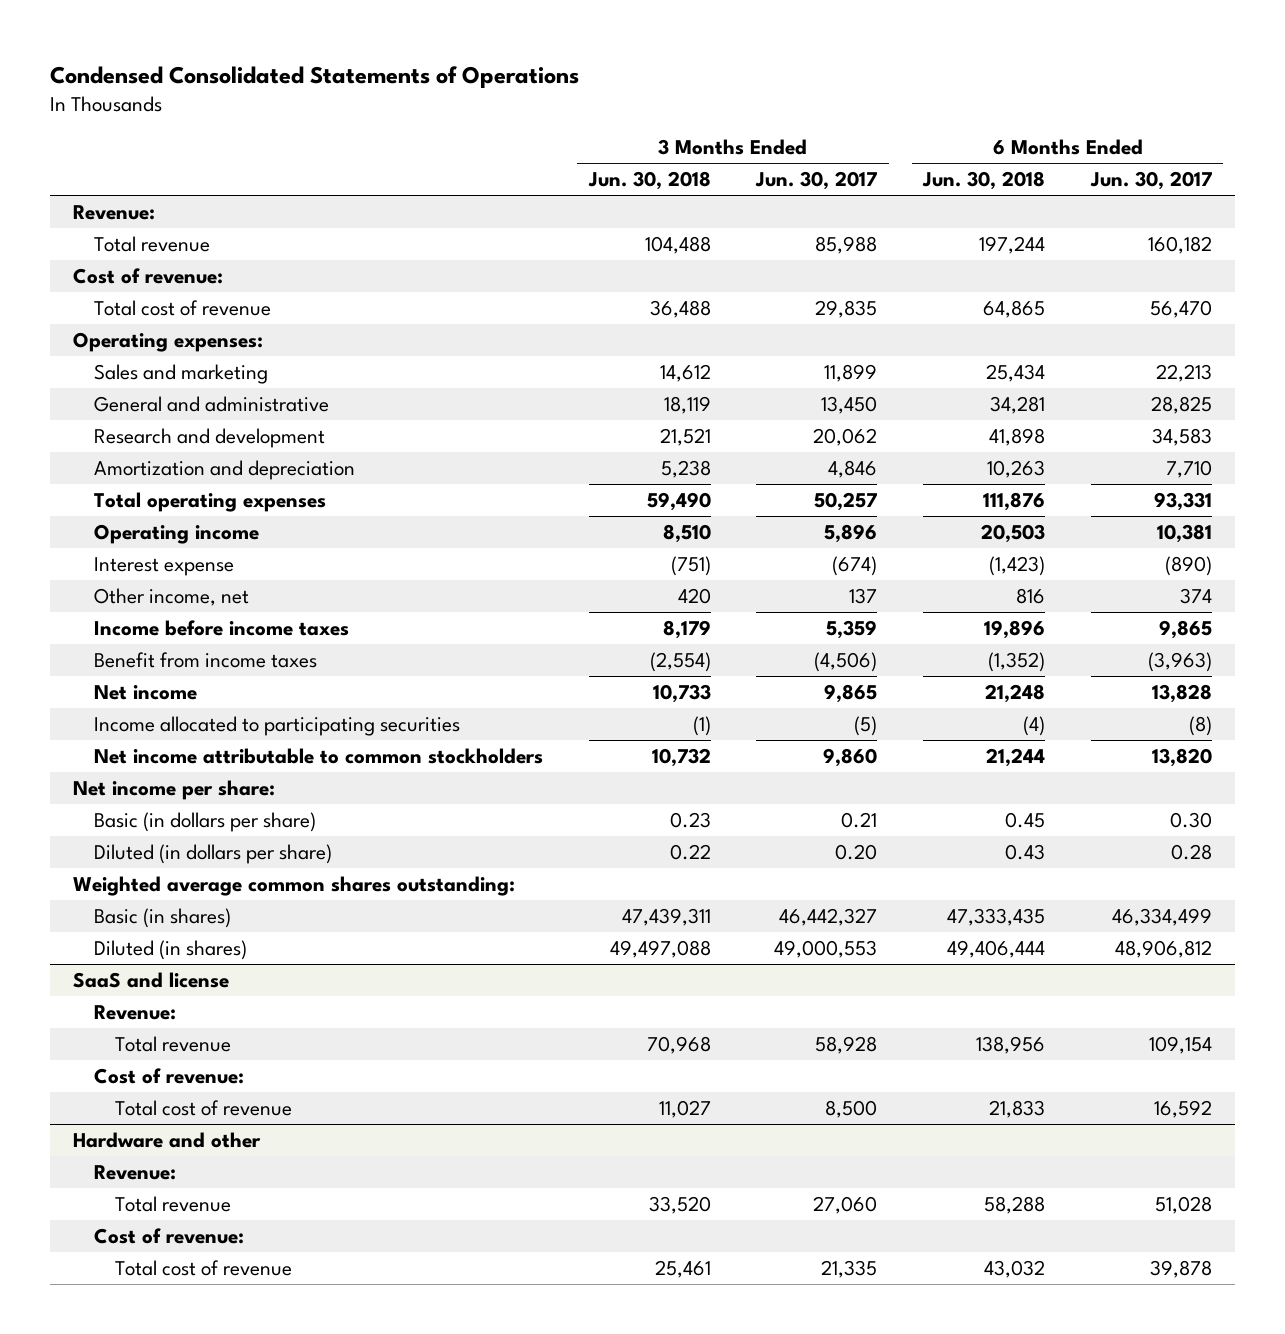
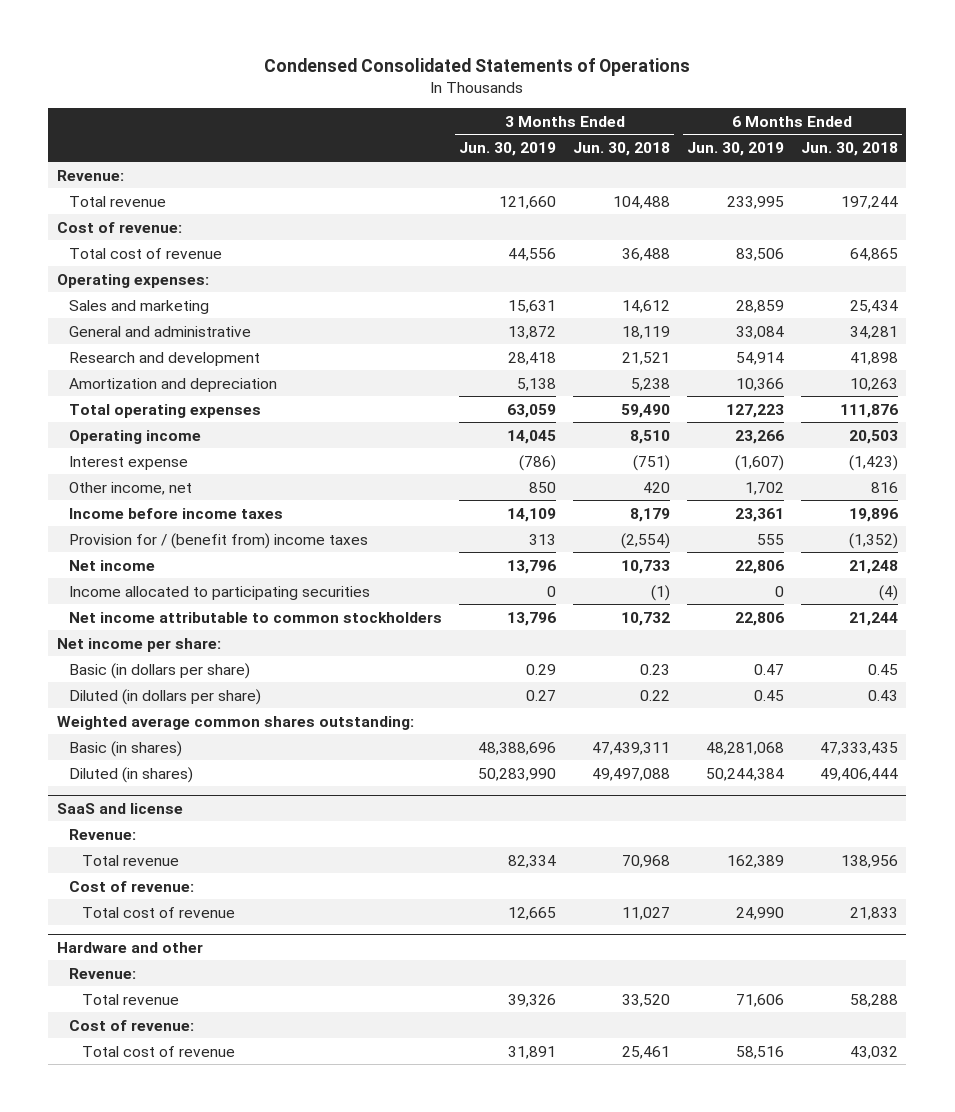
[755,171,878,191] Jun. 30, 2017 -> none
[1089,171,1212,191] Jun. 30, 2017 -> none
none -> [459,142,557,157] Jun. 30, 2019
none -> [686,142,784,157] Jun. 30, 2019
[94,651,318,668] Benefit from income taxes -> [69,532,369,549] Provision for / (benefit from) income taxes

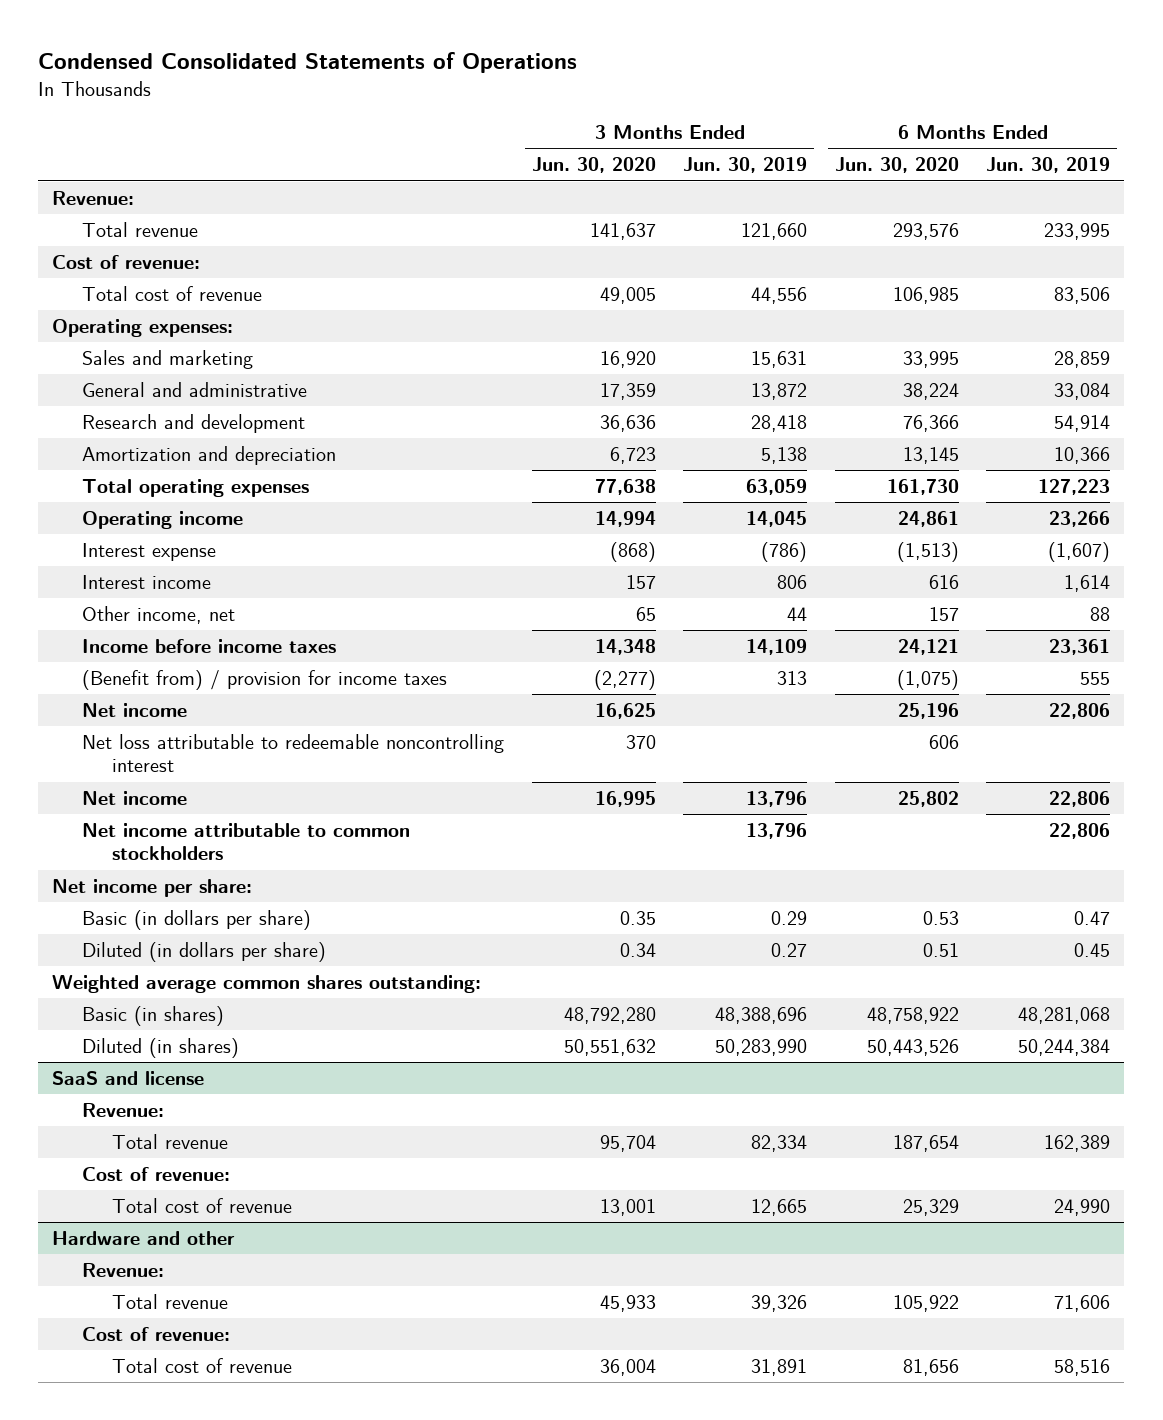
[572,142,670,157] Jun. 30, 2018 -> none
[800,142,898,157] Jun. 30, 2018 -> none
none -> [531,157,656,174] Jun. 30, 2020
none -> [834,157,959,174] Jun. 30, 2020
none -> [82,575,212,590] Interest income
[529,481,557,493] 850 -> [787,607,808,622] 44
[744,481,784,495] 1,702 -> [1090,607,1111,622] 88
[69,532,369,549] Provision for / (benefit from) income taxes -> [82,670,448,691] (Benefit from) / provision for income taxes
none -> [82,703,188,718] Net income
none -> [82,734,505,773] Net loss attributable to redeemable noncontrolling interest
[69,585,371,600] Income allocated to participating securities -> none

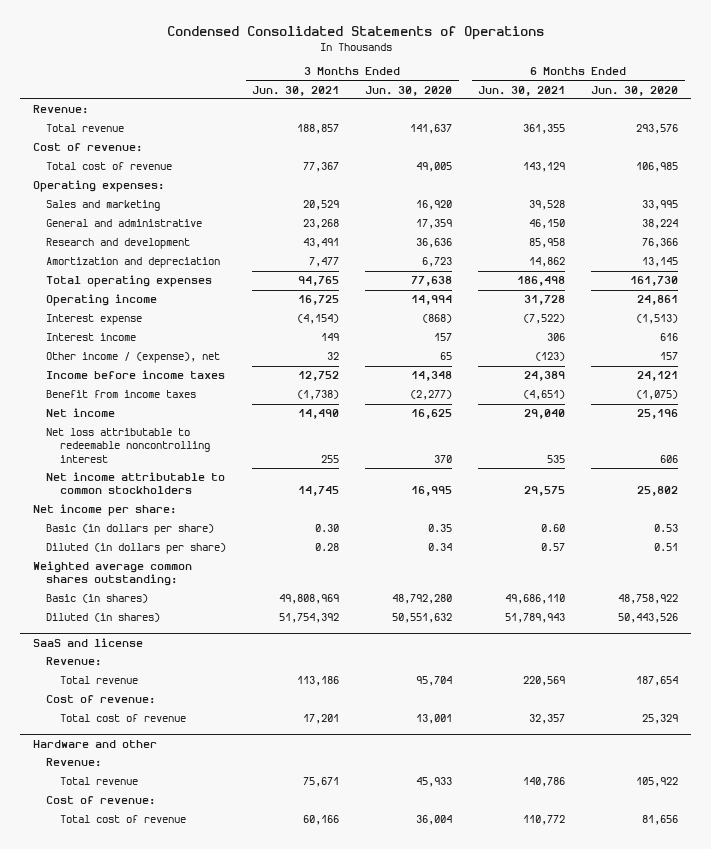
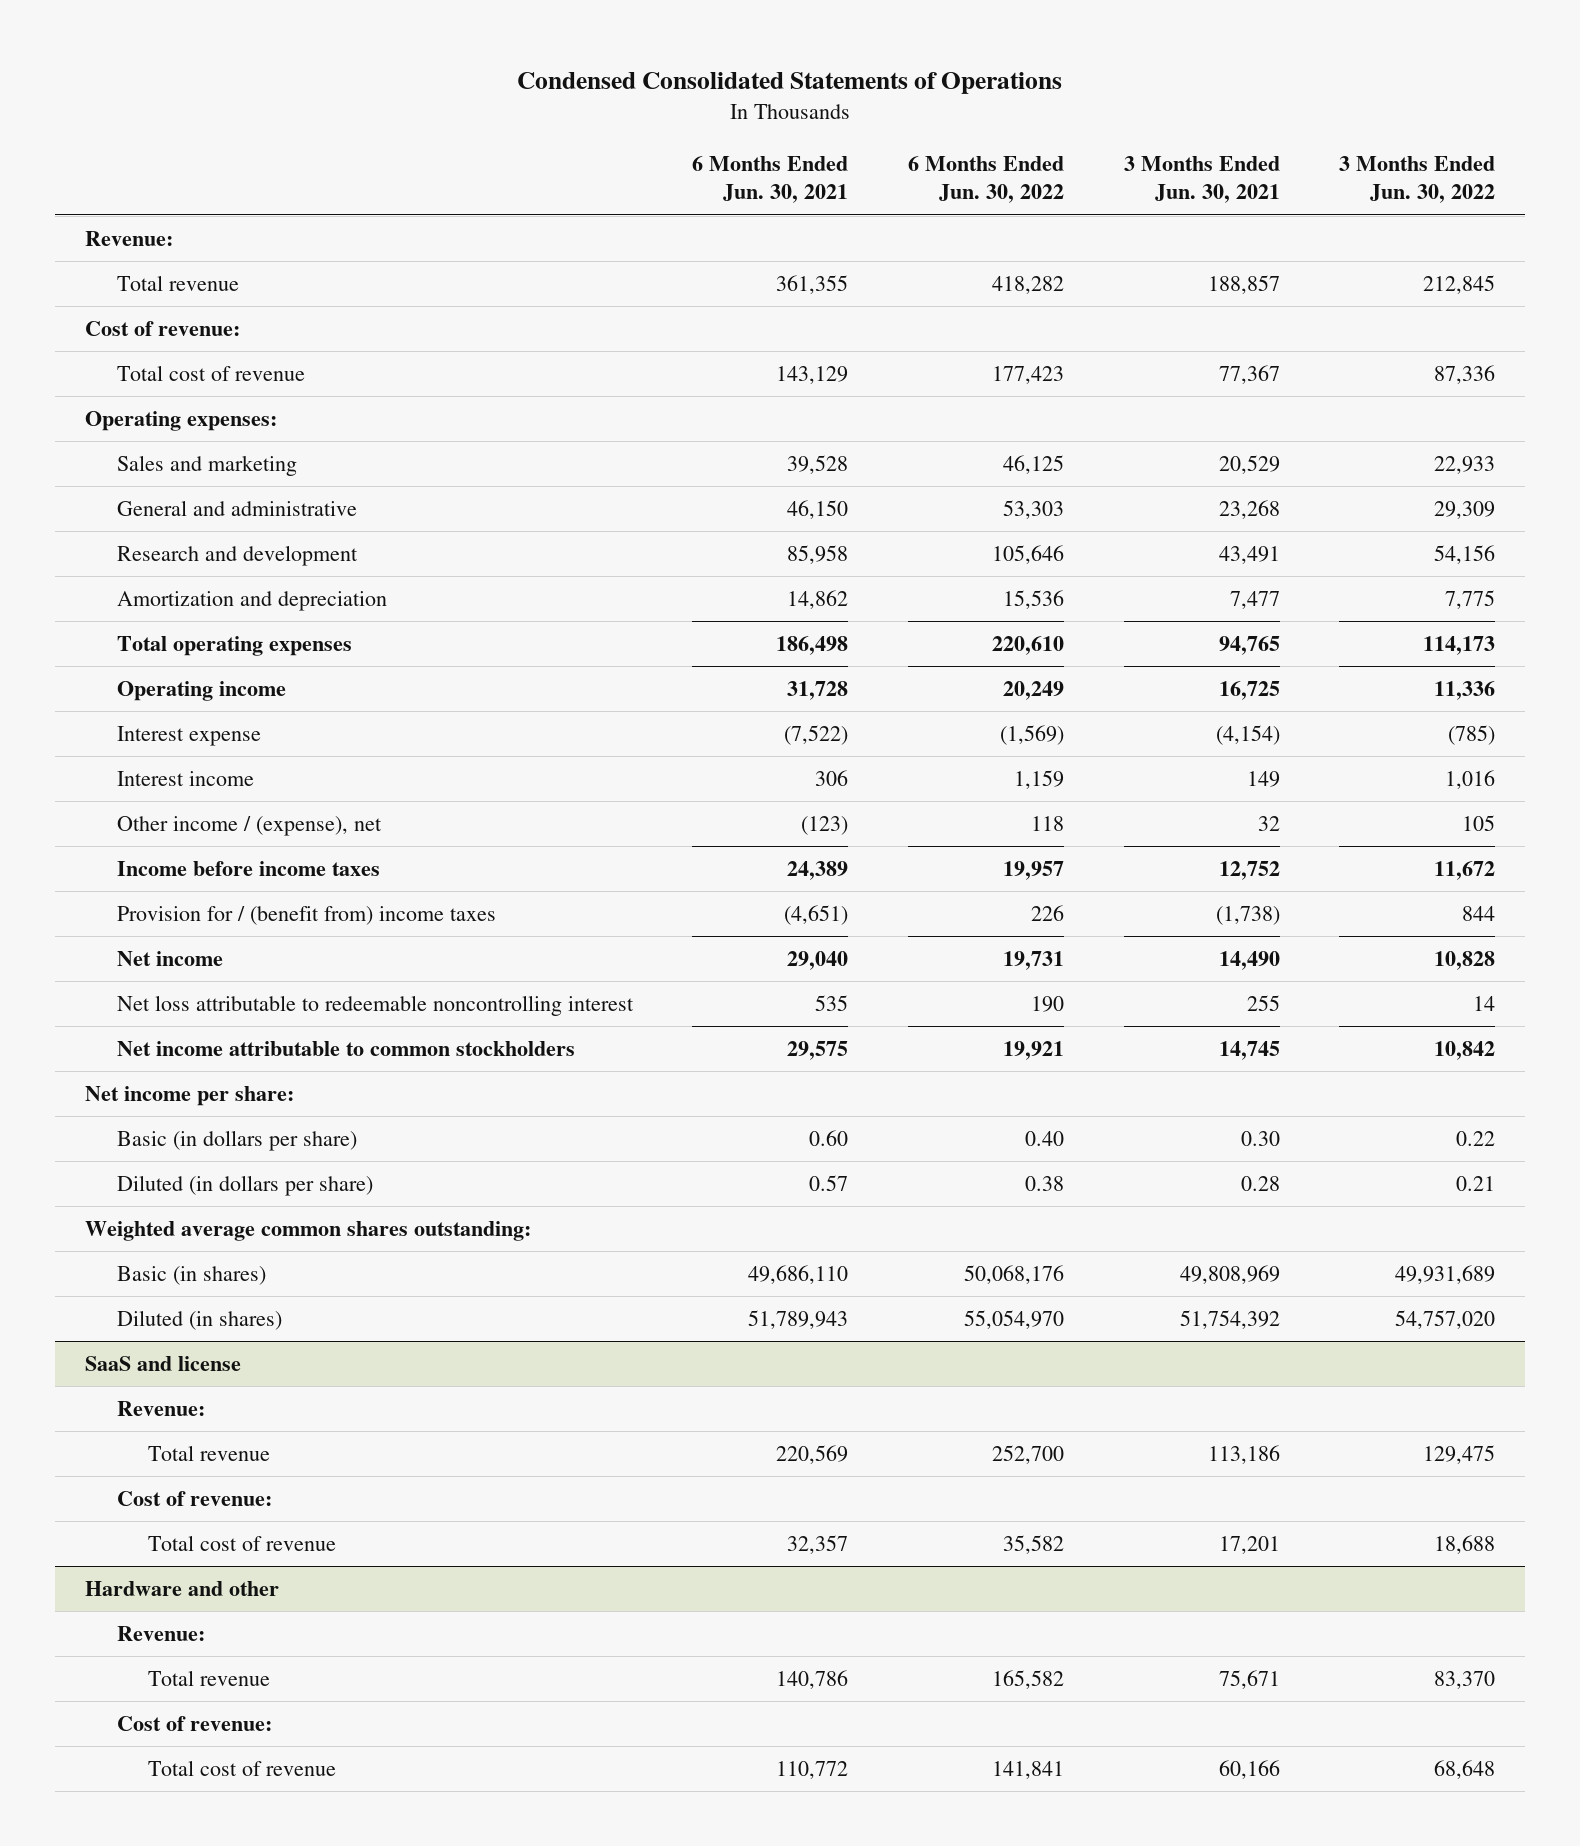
[365,85,453,96] Jun. 30, 2020 -> none
[591,85,679,96] Jun. 30, 2020 -> none
none -> [908,156,1065,204] 6 Months Ended Jun. 30, 2022
none -> [1339,156,1496,204] 3 Months Ended Jun. 30, 2022
[46,390,197,399] Benefit from income taxes -> [116,905,496,925] Provision for / (benefit from) income taxes

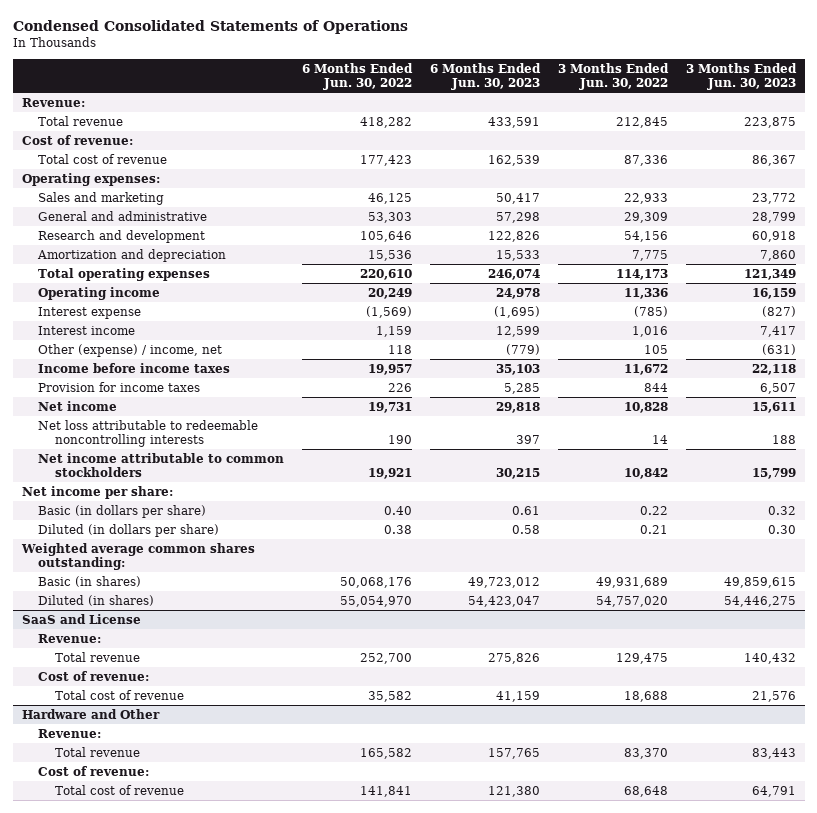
[692,156,849,204] 6 Months Ended Jun. 30, 2021 -> none
[1123,156,1280,204] 3 Months Ended Jun. 30, 2021 -> none
none -> [430,62,542,90] 6 Months Ended Jun. 30, 2023
none -> [685,62,797,90] 3 Months Ended Jun. 30, 2023
[116,815,382,836] Other income / (expense), net -> [38,344,223,358] Other (expense) / income, net
[116,905,496,925] Provision for / (benefit from) income taxes -> [38,382,201,393] Provision for income taxes
[116,994,634,1016] Net loss attributable to redeemable noncontrolling interest -> [38,420,259,447] Net loss attributable to redeemable noncontrolling interests
[84,1355,241,1371] SaaS and license -> [21,614,141,625] SaaS and License
[84,1580,279,1596] Hardware and other -> [21,709,160,720] Hardware and Other

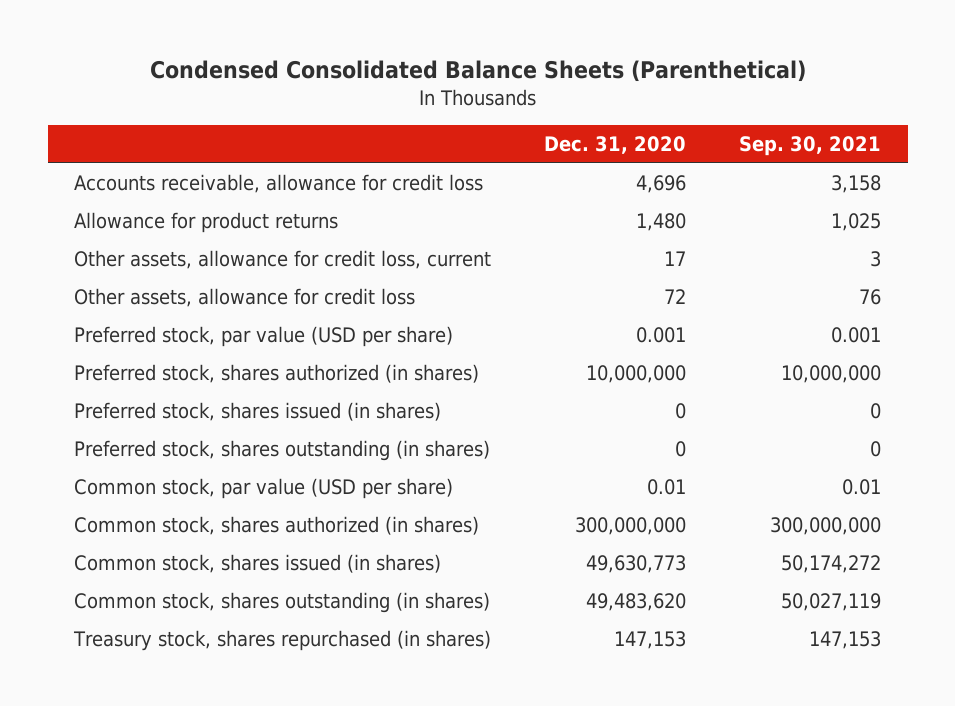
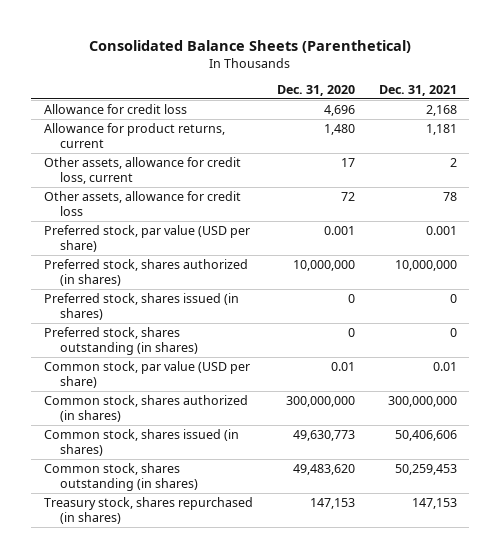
[149,60,806,83] Condensed Consolidated Balance Sheets (Parenthetical) -> [89,39,412,53] Consolidated Balance Sheets (Parenthetical)
[739,136,882,157] Sep. 30, 2021 -> none
none -> [378,84,457,96] Dec. 31, 2021
[74,174,484,194] Accounts receivable, allowance for credit loss -> [43,103,187,114] Allowance for credit loss
[74,212,339,234] Allowance for product returns -> [43,122,225,148] Allowance for product returns, current

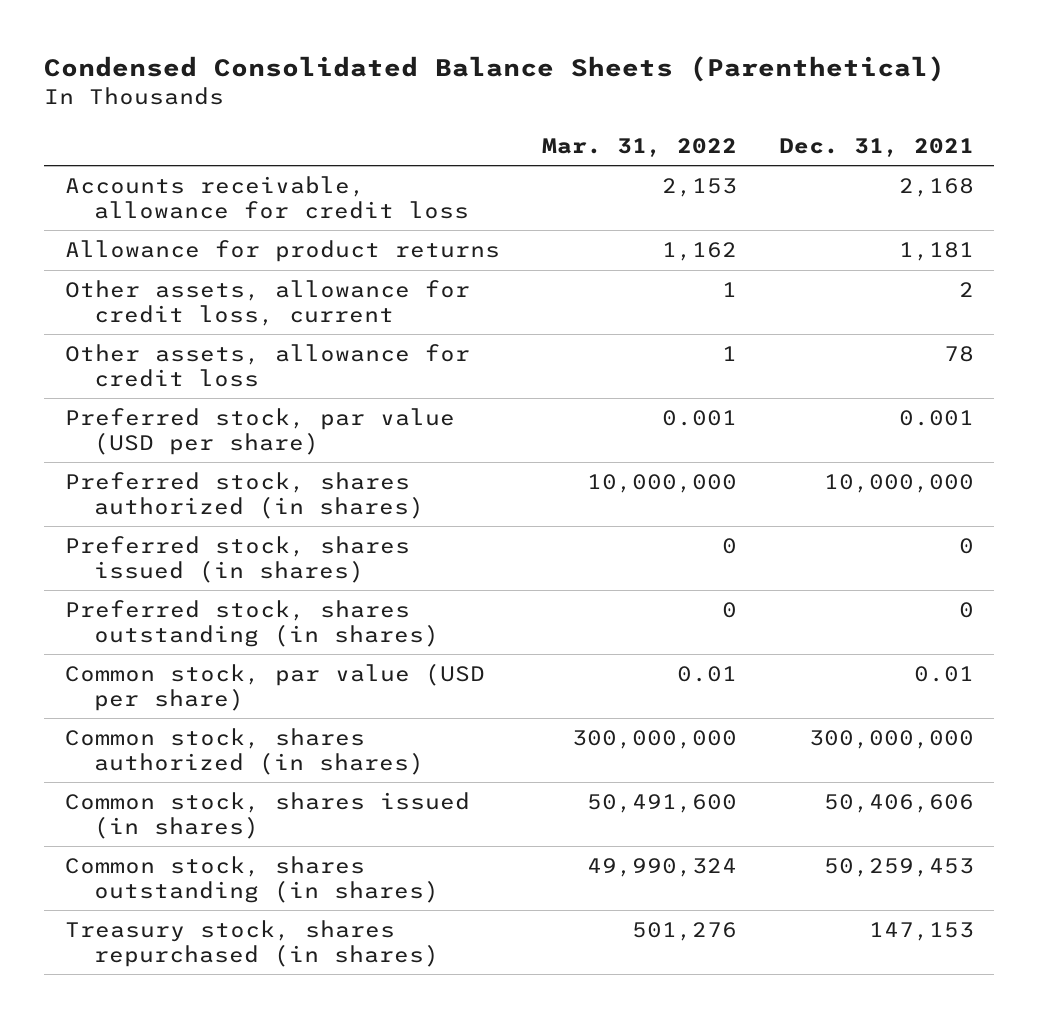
[89,39,412,53] Consolidated Balance Sheets (Parenthetical) -> [44,56,946,83] Condensed Consolidated Balance Sheets (Parenthetical)
[276,84,355,96] Dec. 31, 2020 -> none
none -> [541,137,737,157] Mar. 31, 2022
[43,103,187,114] Allowance for credit loss -> [64,176,470,219] Accounts receivable, allowance for credit loss
[43,122,225,148] Allowance for product returns, current -> [64,240,500,263] Allowance for product returns

